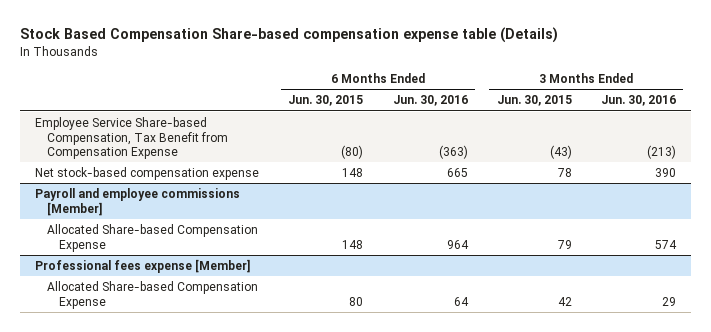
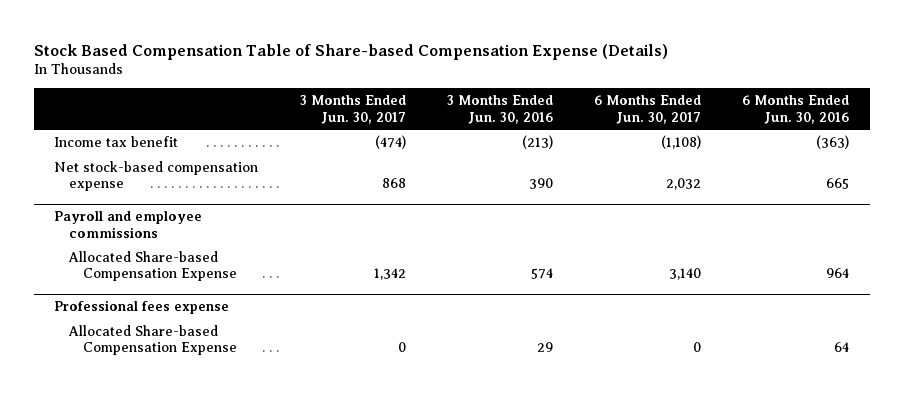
[20,27,559,44] Stock Based Compensation Share-based compensation expense table (Details) -> [33,43,668,60] Stock Based Compensation Table of Share-based Compensation Expense (Details)
[288,95,364,107] Jun. 30, 2015 -> none
[496,95,572,107] Jun. 30, 2015 -> none
none -> [299,95,406,124] 3 Months Ended Jun. 30, 2017
none -> [593,95,701,124] 6 Months Ended Jun. 30, 2017
[35,116,228,160] Employee Service Share-based Compensation, Tax Benefit from Compensation Expense -> [54,136,179,148] Income tax benefit
[35,187,241,216] Payroll and employee commissions [Member] -> [54,211,203,238] Payroll and employee commissions
[35,258,252,273] Professional fees expense [Member] -> [54,300,230,315] Professional fees expense

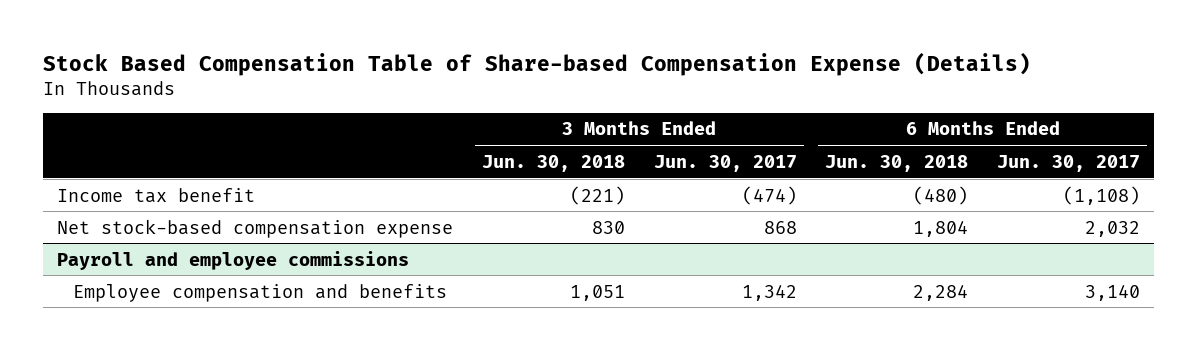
[446,95,553,124] 3 Months Ended Jun. 30, 2016 -> none
[742,95,850,124] 6 Months Ended Jun. 30, 2016 -> none
none -> [481,154,625,172] Jun. 30, 2018
none -> [825,154,969,172] Jun. 30, 2018
[54,300,230,315] Professional fees expense -> none
[67,325,237,356] Allocated Share-based Compensation Expense -> none
[67,251,237,282] Allocated Share-based Compensation Expense -> [72,283,447,302] Employee compensation and benefits

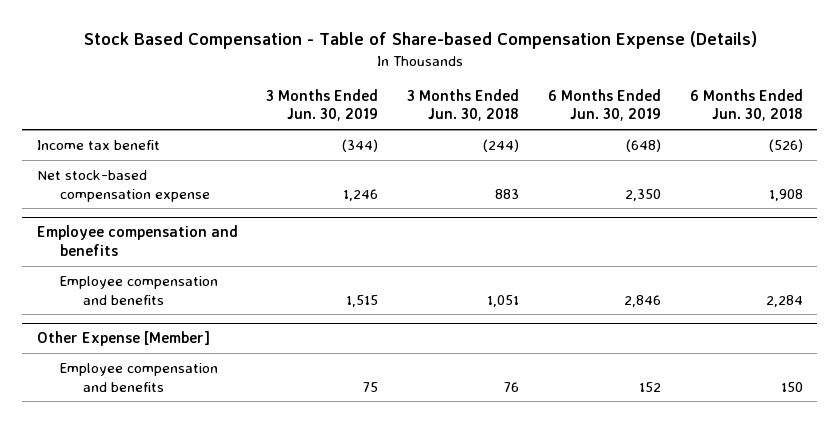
[42,51,1031,76] Stock Based Compensation Table of Share-based Compensation Expense (Details) -> [83,31,757,50] Stock Based Compensation - Table of Share-based Compensation Expense (Details)
[653,154,797,172] Jun. 30, 2017 -> none
[997,154,1141,172] Jun. 30, 2017 -> none
none -> [266,88,379,122] 3 Months Ended Jun. 30, 2019
none -> [547,88,661,122] 6 Months Ended Jun. 30, 2019
[569,185,625,205] (221) -> [483,138,520,152] (244)
[913,185,969,205] (480) -> [768,138,803,152] (526)
[591,220,625,234] 830 -> [495,188,520,199] 883
[913,220,969,237] 1,804 -> [768,188,803,201] 1,908
[57,250,410,270] Payroll and employee commissions -> [36,225,238,257] Employee compensation and benefits
none -> [36,331,210,347] Other Expense [Member]
none -> [59,362,218,392] Employee compensation and benefits

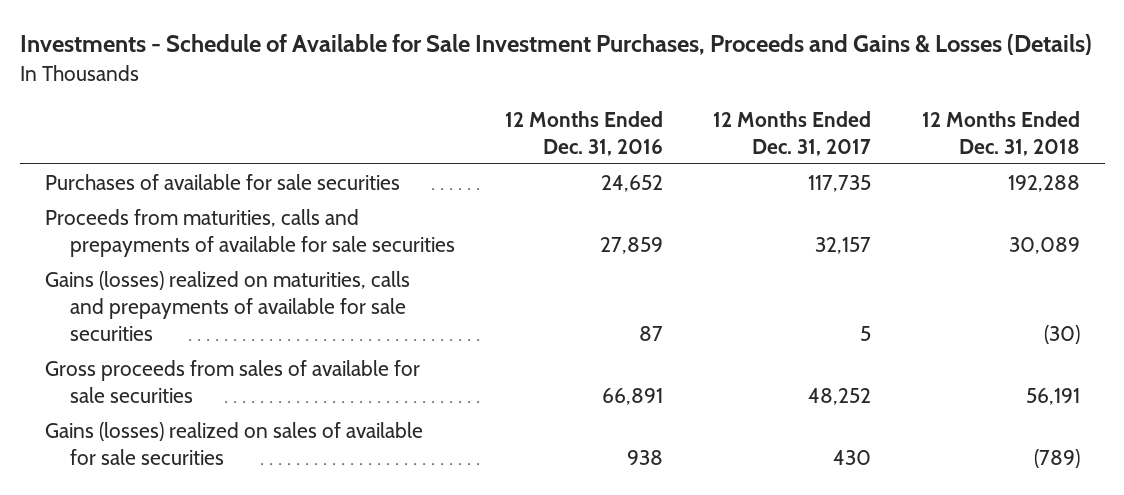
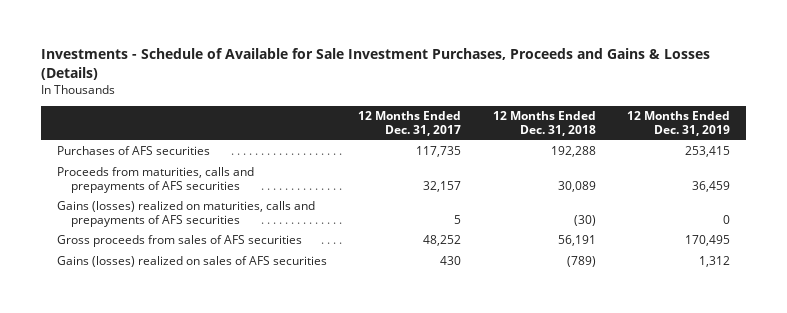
[505,110,664,156] 12 Months Ended Dec. 31, 2016 -> none
none -> [627,111,731,136] 12 Months Ended Dec. 31, 2019
[44,173,400,190] Purchases of available for sale securities -> [56,146,210,156] Purchases of AFS securities
[44,208,455,258] Proceeds from maturities, calls and prepayments of available for sale securities -> [56,167,254,194] Proceeds from maturities, calls and prepayments of AFS securities
[44,270,410,342] Gains (losses) realized on maturities, calls and prepayments of available for sale securities -> [56,201,315,228] Gains (losses) realized on maturities, calls and prepayments of AFS securities
[44,359,420,404] Gross proceeds from sales of available for sale securities -> [56,235,302,248] Gross proceeds from sales of AFS securities
[44,421,423,466] Gains (losses) realized on sales of available for sale securities -> [56,256,327,268] Gains (losses) realized on sales of AFS securities

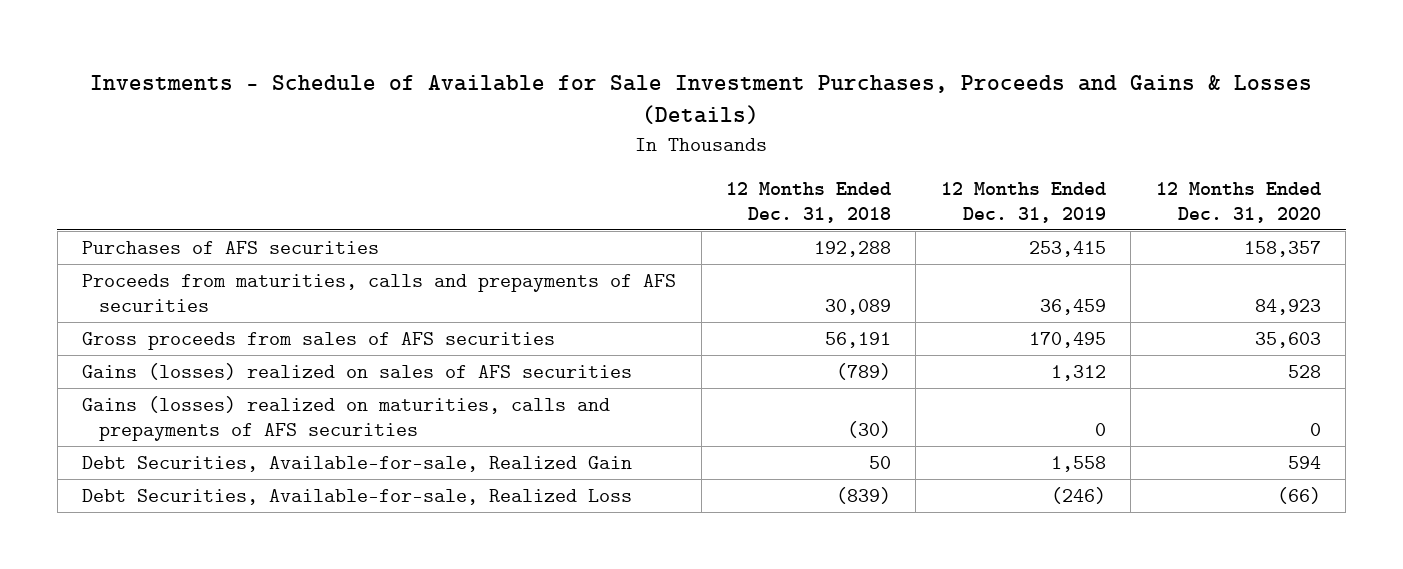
[358,111,462,136] 12 Months Ended Dec. 31, 2017 -> none
none -> [1155,181,1321,223] 12 Months Ended Dec. 31, 2020
[56,201,315,228] Gains (losses) realized on maturities, calls and prepayments of AFS securities -> [82,395,611,441] Gains (losses) realized on maturities, calls and prepayments of AFS securities
none -> [82,455,633,472] Debt Securities, Available-for-sale, Realized Gain
none -> [82,488,633,505] Debt Securities, Available-for-sale, Realized Loss

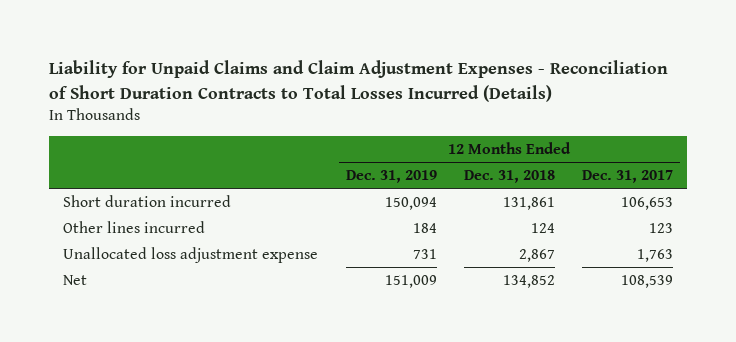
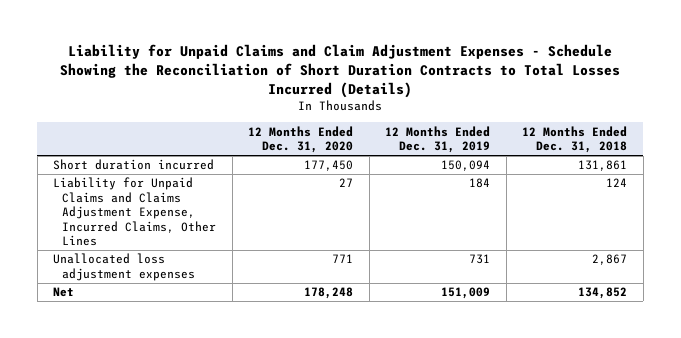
[49,60,669,102] Liability for Unpaid Claims and Claim Adjustment Expenses - Reconciliation of Short Duration Contracts to Total Losses Incurred (Details) -> [60,44,621,98] Liability for Unpaid Claims and Claim Adjustment Expenses - Schedule Showing the Reconciliation of Short Duration Contracts to Total Losses Incurred (Details)
[582,170,674,184] Dec. 31, 2017 -> none
none -> [248,125,354,154] 12 Months Ended Dec. 31, 2020
[63,221,206,234] Other lines incurred -> [53,177,217,247] Liability for Unpaid Claims and Claims Adjustment Expense, Incurred Claims, Other Lines
[63,247,319,264] Unallocated loss adjustment expense -> [53,253,196,281] Unallocated loss adjustment expenses

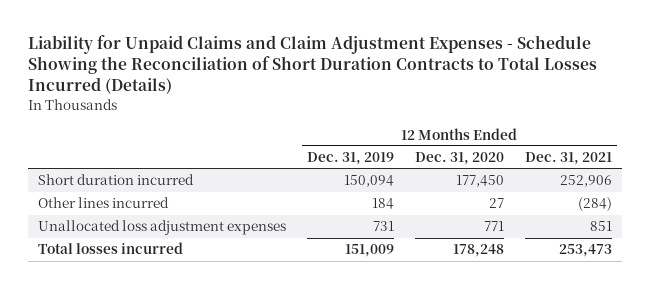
[522,125,628,154] 12 Months Ended Dec. 31, 2018 -> none
none -> [524,152,612,166] Dec. 31, 2021
[53,177,217,247] Liability for Unpaid Claims and Claims Adjustment Expense, Incurred Claims, Other Lines -> [38,197,170,209] Other lines incurred
[53,287,75,298] Net -> [38,242,184,255] Total losses incurred

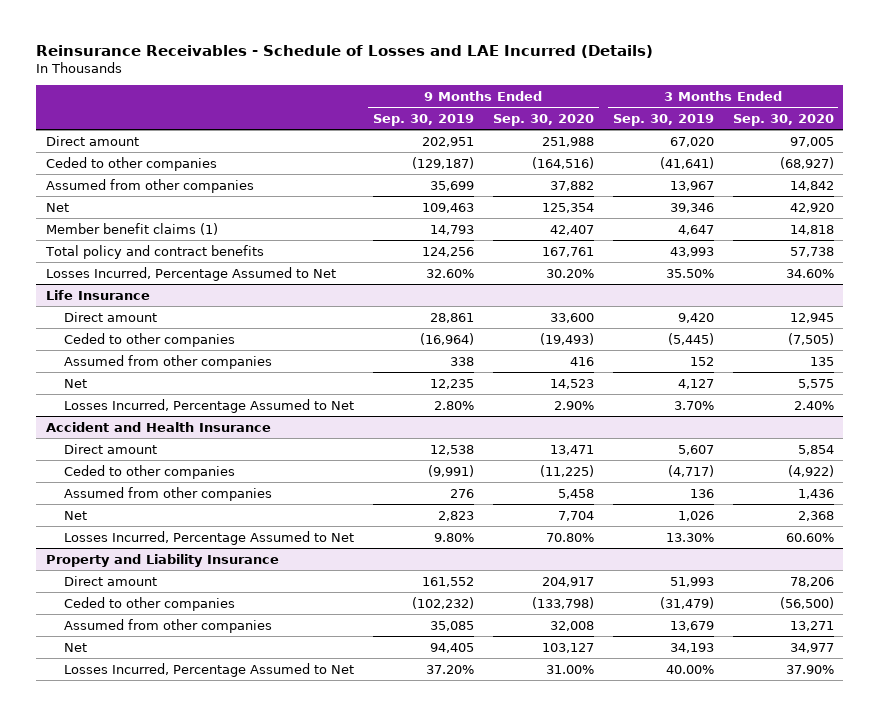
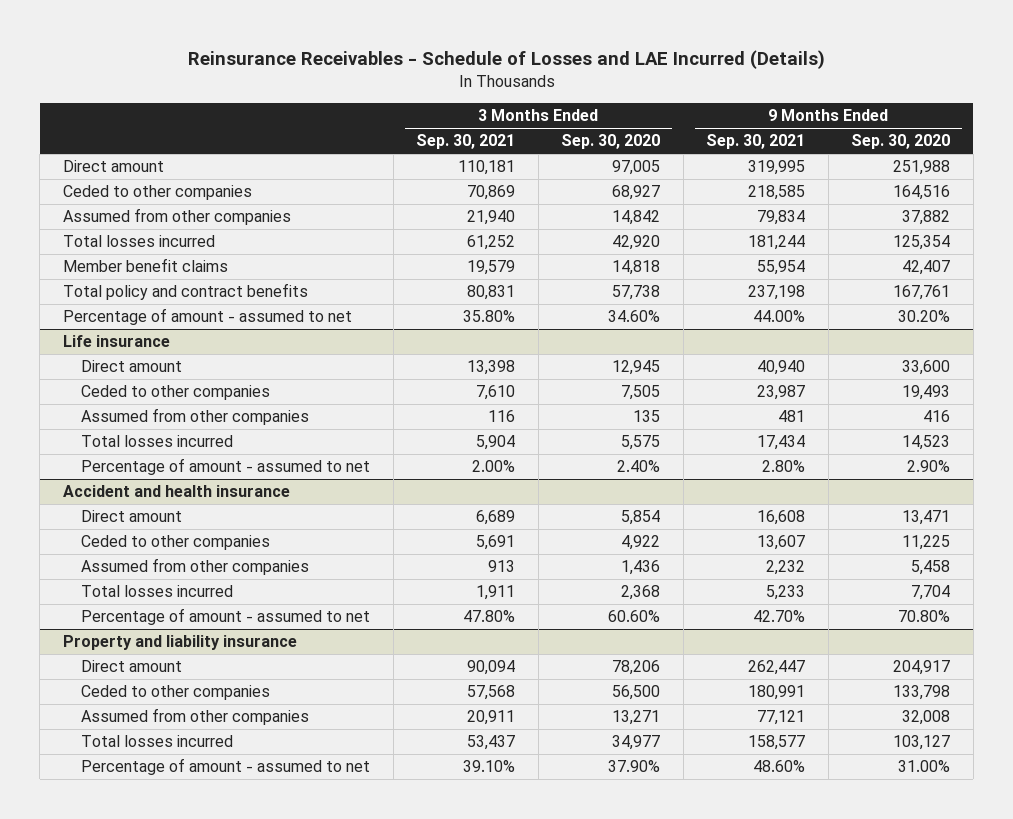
[372,113,474,126] Sep. 30, 2019 -> none
[612,113,714,126] Sep. 30, 2019 -> none
none -> [416,134,516,150] Sep. 30, 2021
none -> [706,134,806,150] Sep. 30, 2021
[531,156,594,169] (164,516) -> [893,185,951,201] 164,516
[779,156,834,169] (68,927) -> [612,185,661,201] 68,927
[45,202,69,212] Net -> [62,235,215,248] Total losses incurred
[45,222,218,235] Member benefit claims (1) -> [62,258,228,273] Member benefit claims
[45,266,336,281] Losses Incurred, Percentage Assumed to Net -> [62,308,352,326] Percentage of amount - assumed to net
[45,289,150,300] Life Insurance -> [62,335,170,348] Life insurance
[539,332,594,345] (19,493) -> [902,385,951,401] 19,493
[787,332,834,345] (7,505) -> [621,385,661,401] 7,505
[63,378,87,388] Net -> [81,435,234,448] Total losses incurred
[63,398,354,413] Losses Incurred, Percentage Assumed to Net -> [81,458,371,476] Percentage of amount - assumed to net
[45,421,271,432] Accident and Health Insurance -> [62,485,290,498] Accident and health insurance
[539,464,594,477] (11,225) -> [902,535,951,551] 11,225
[787,464,834,477] (4,922) -> [621,535,661,551] 4,922
[63,510,87,520] Net -> [81,585,234,598] Total losses incurred
[63,530,354,545] Losses Incurred, Percentage Assumed to Net -> [81,608,371,626] Percentage of amount - assumed to net
[45,553,279,567] Property and Liability Insurance -> [62,635,297,651] Property and liability insurance
[531,596,594,609] (133,798) -> [893,685,951,701] 133,798
[779,596,834,609] (56,500) -> [612,685,661,701] 56,500
[63,642,87,652] Net -> [81,735,234,748] Total losses incurred
[63,662,354,677] Losses Incurred, Percentage Assumed to Net -> [81,758,371,776] Percentage of amount - assumed to net

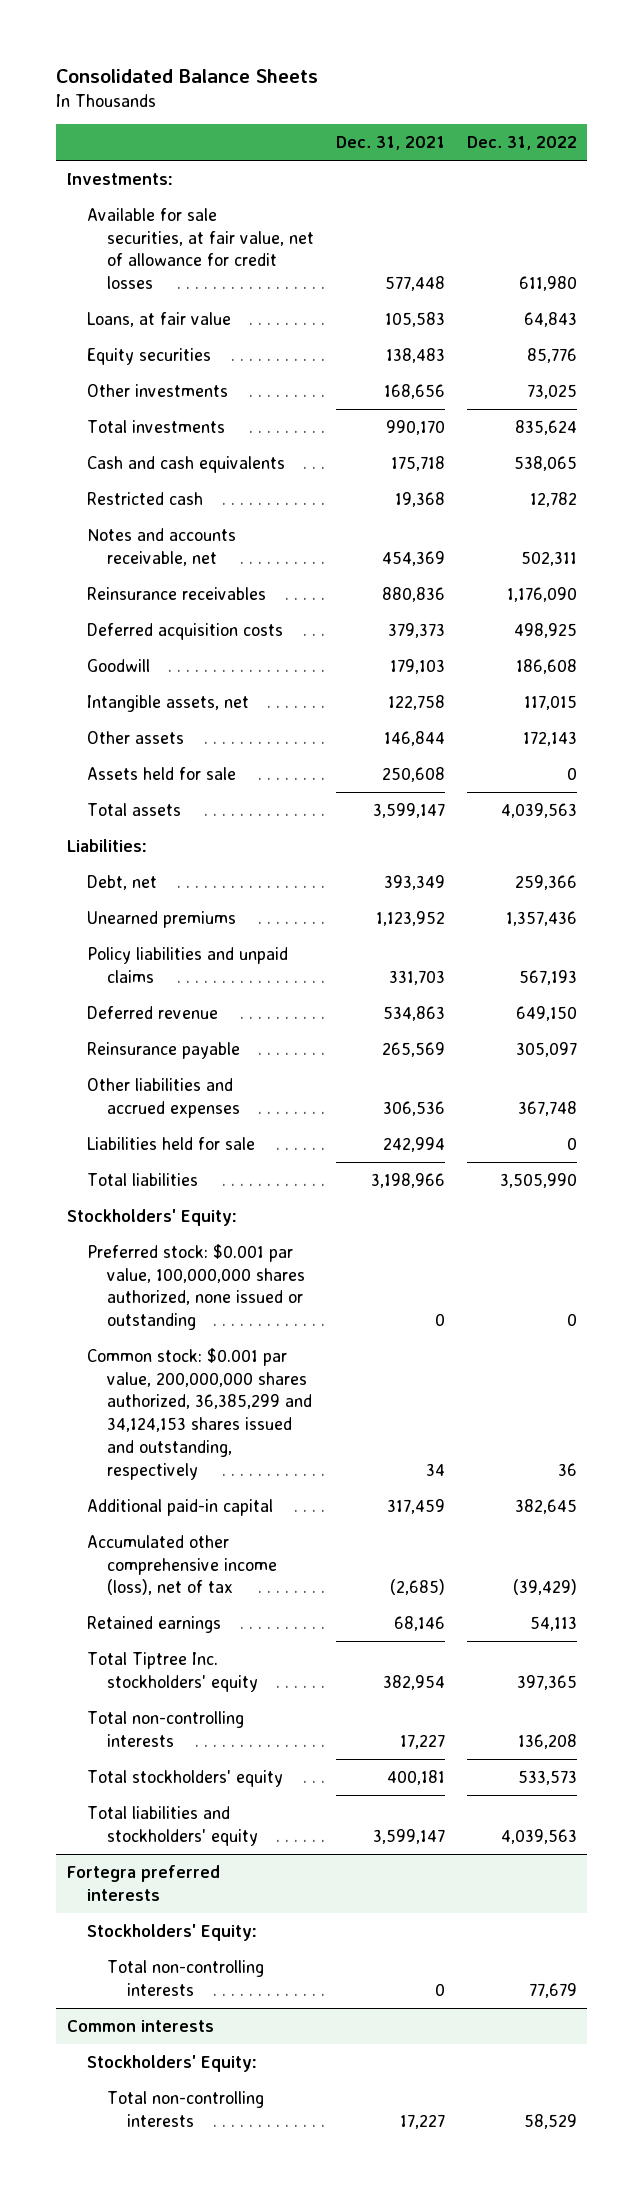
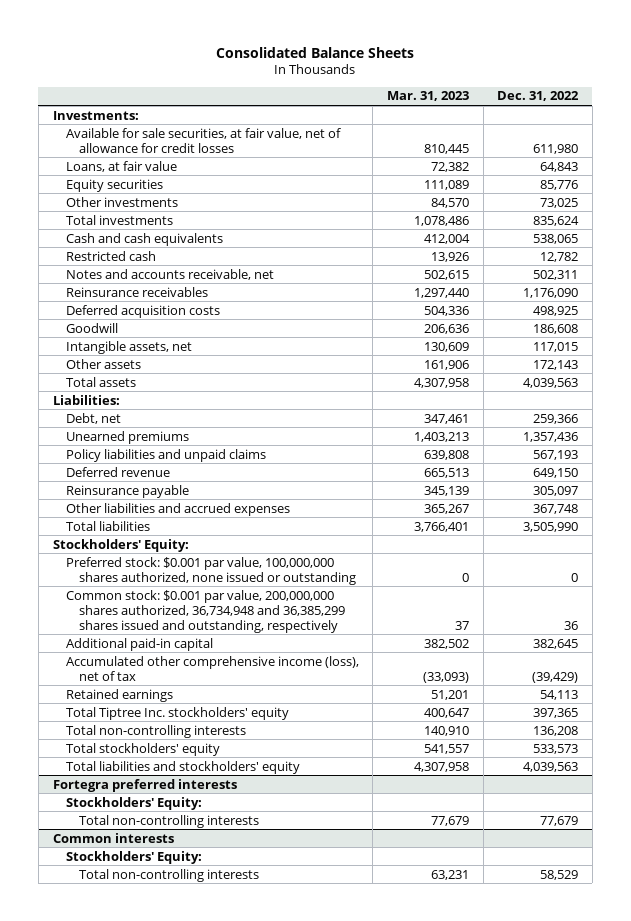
[335,136,445,151] Dec. 31, 2021 -> none
none -> [386,91,469,102] Mar. 31, 2023
[86,766,236,780] Assets held for sale -> none
[86,1136,255,1150] Liabilities held for sale -> none
[86,1347,312,1480] Common stock: $0.001 par value, 200,000,000 shares authorized, 36,385,299 and 34,124,153 shares issued and outstanding, respectively -> [65,589,345,633] Common stock: $0.001 par value, 200,000,000 shares authorized, 36,734,948 and 36,385,299 shares issued and outstanding, respectively

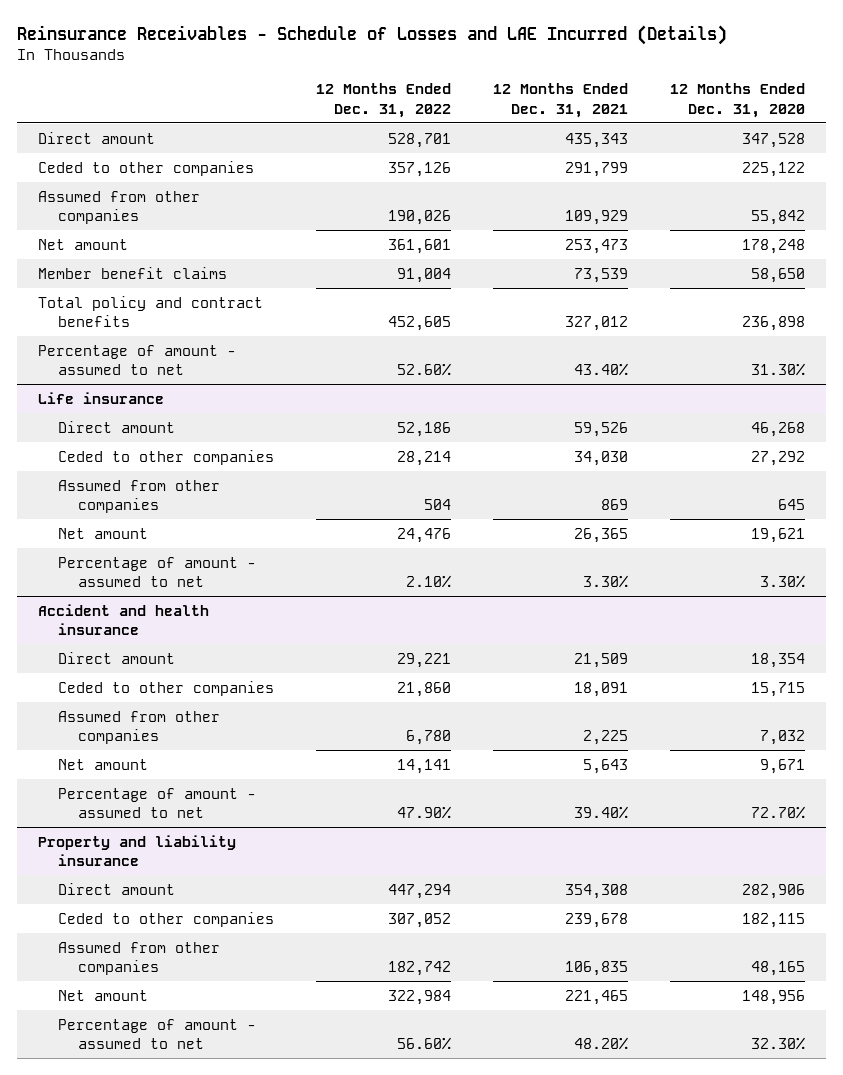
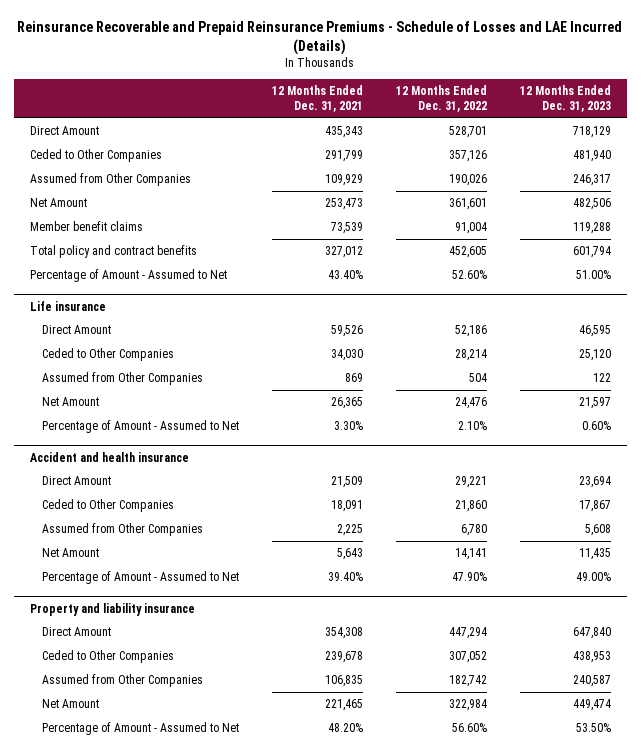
[16,24,727,45] Reinsurance Receivables - Schedule of Losses and LAE Incurred (Details) -> [17,21,623,55] Reinsurance Recoverable and Prepaid Reinsurance Premiums - Schedule of Losses and LAE Incurred (Details)
[670,83,806,118] 12 Months Ended Dec. 31, 2020 -> none
none -> [519,84,611,113] 12 Months Ended Dec. 31, 2023
[37,131,155,144] Direct amount -> [30,126,100,136] Direct Amount
[37,160,254,176] Ceded to other companies -> [30,149,163,163] Ceded to Other Companies
[37,190,200,224] Assumed from other companies -> [30,173,192,187] Assumed from Other Companies
[37,238,128,250] Net amount -> [30,198,88,208] Net Amount
[37,344,236,375] Percentage of amount - assumed to net -> [30,269,228,283] Percentage of Amount - Assumed to Net
[57,420,175,433] Direct amount -> [41,325,111,335] Direct Amount
[57,449,274,465] Ceded to other companies -> [41,348,174,362] Ceded to Other Companies
[57,479,220,513] Assumed from other companies -> [41,372,203,386] Assumed from Other Companies
[57,527,148,539] Net amount -> [41,397,99,407] Net Amount
[57,556,256,587] Percentage of amount - assumed to net -> [41,420,239,434] Percentage of Amount - Assumed to Net
[57,651,175,664] Direct amount -> [41,476,111,486] Direct Amount
[57,680,274,696] Ceded to other companies -> [41,499,174,513] Ceded to Other Companies
[57,710,220,744] Assumed from other companies -> [41,523,203,537] Assumed from Other Companies
[57,758,148,770] Net amount -> [41,548,99,558] Net Amount
[57,787,256,818] Percentage of amount - assumed to net -> [41,571,239,585] Percentage of Amount - Assumed to Net
[57,882,175,895] Direct amount -> [41,627,111,637] Direct Amount
[57,911,274,927] Ceded to other companies -> [41,650,174,664] Ceded to Other Companies
[57,941,220,975] Assumed from other companies -> [41,674,203,688] Assumed from Other Companies
[57,989,148,1001] Net amount -> [41,699,99,709] Net Amount
[57,1018,256,1049] Percentage of amount - assumed to net -> [41,722,239,736] Percentage of Amount - Assumed to Net

